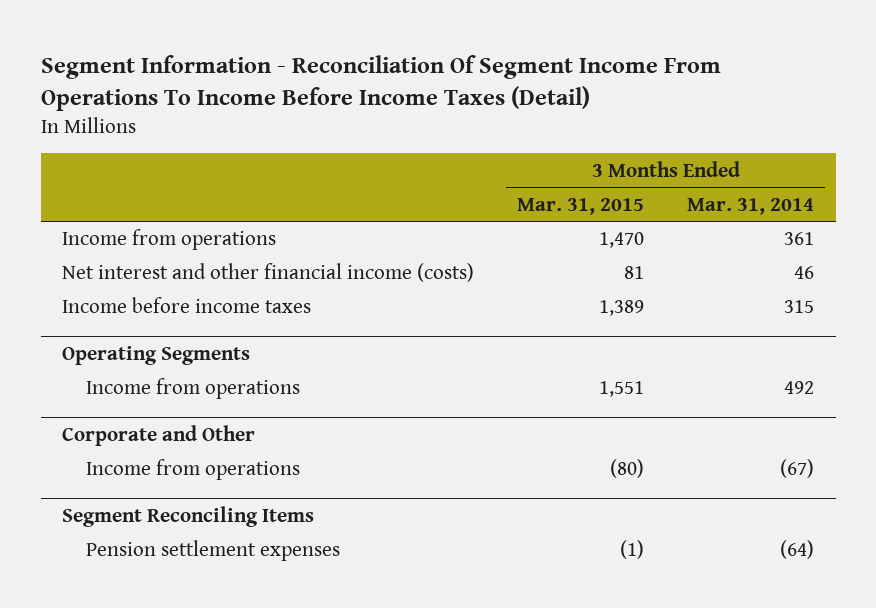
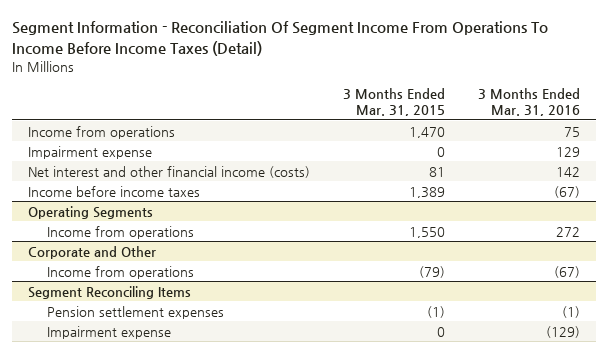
[687,197,815,215] Mar. 31, 2014 -> none
none -> [477,88,580,117] 3 Months Ended Mar. 31, 2016
none -> [28,145,153,159] Impairment expense
[599,381,645,398] 1,551 -> [409,226,446,238] 1,550
[610,459,645,479] (80) -> [419,265,446,278] (79)
none -> [46,325,171,339] Impairment expense

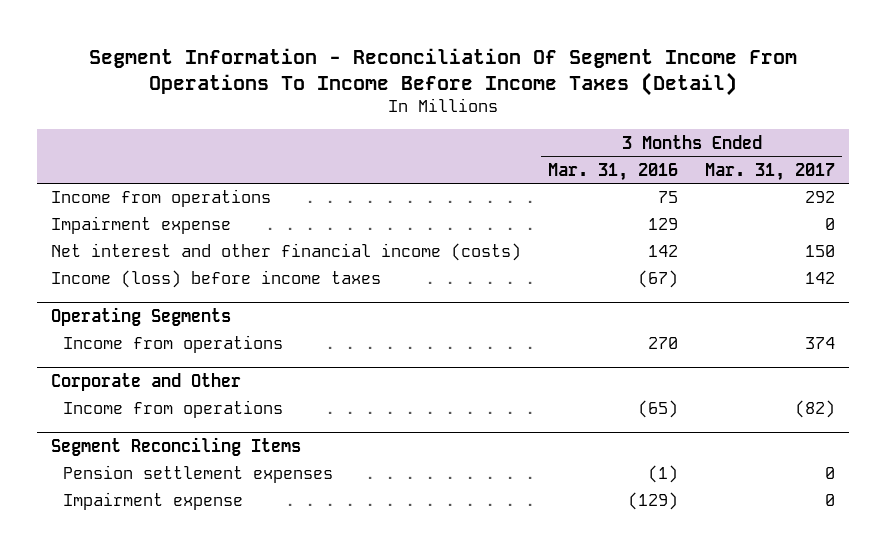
[343,88,446,117] 3 Months Ended Mar. 31, 2015 -> none
none -> [705,162,836,181] Mar. 31, 2017
[28,185,201,197] Income before income taxes -> [50,270,381,289] Income (loss) before income taxes
[555,226,580,237] 272 -> [648,337,679,350] 270
[553,265,580,278] (67) -> [638,400,679,419] (65)

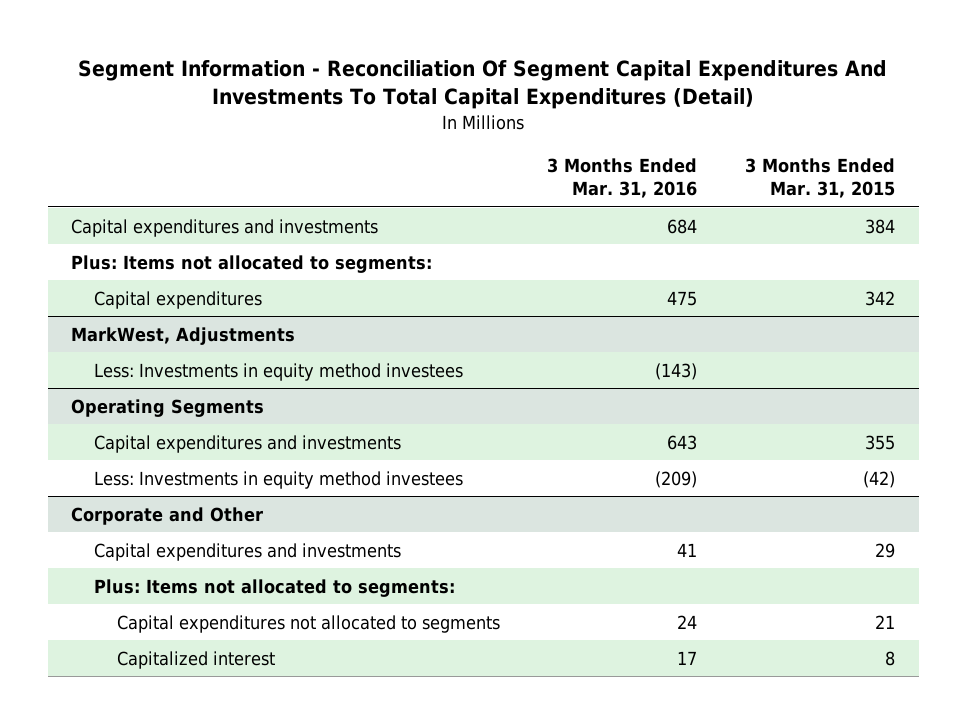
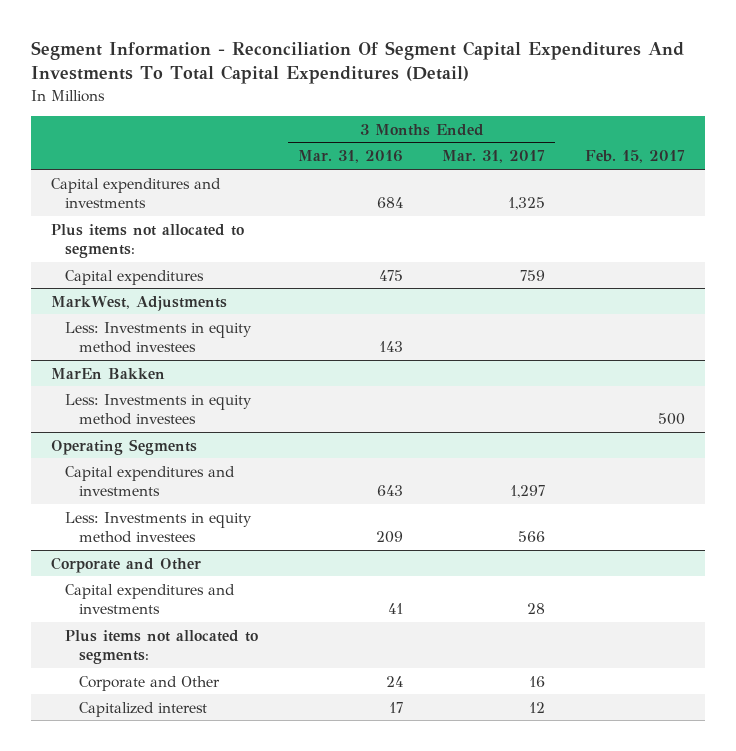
[744,157,895,199] 3 Months Ended Mar. 31, 2015 -> none
none -> [442,150,546,164] Mar. 31, 2017
none -> [585,150,686,164] Feb. 15, 2017
[71,254,433,273] Plus: Items not allocated to segments: -> [50,223,244,259] Plus items not allocated to segments:
[655,362,698,380] (143) -> [378,341,403,353] 143
none -> [50,367,165,379] MarEn Bakken
none -> [64,393,252,426] Less: Investments in equity method investees
[655,470,698,488] (209) -> [375,531,403,544] 209
[94,578,456,597] Plus: Items not allocated to segments: -> [64,629,258,665] Plus items not allocated to segments:
[116,614,500,633] Capital expenditures not allocated to segments -> [78,675,220,691] Corporate and Other

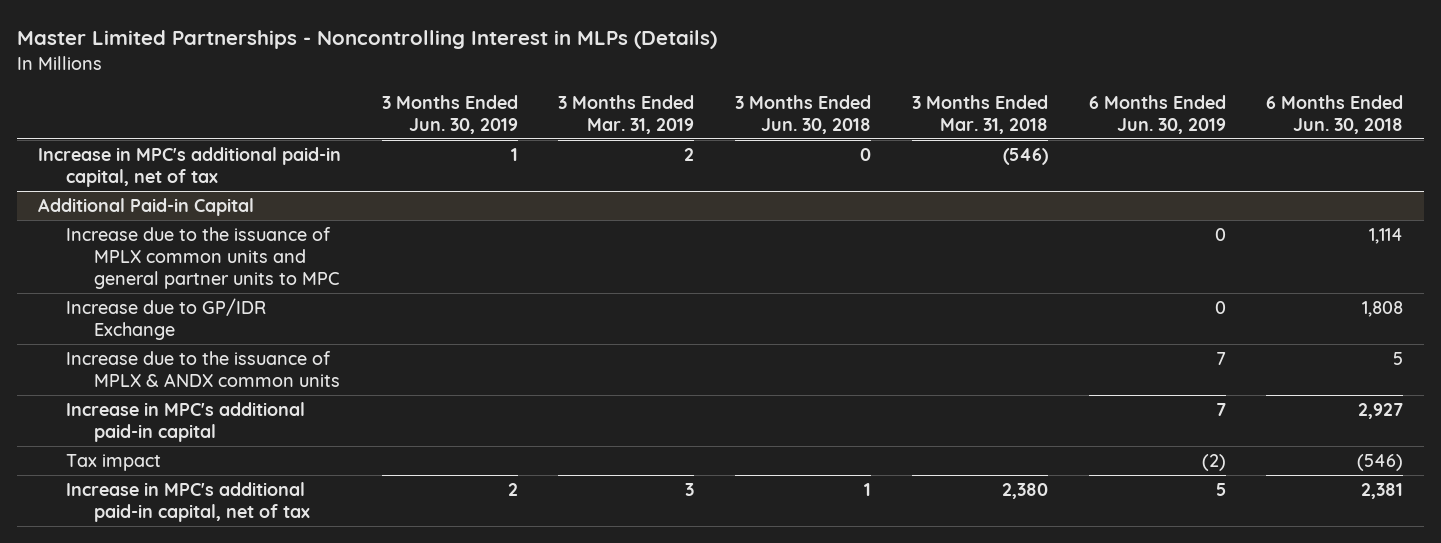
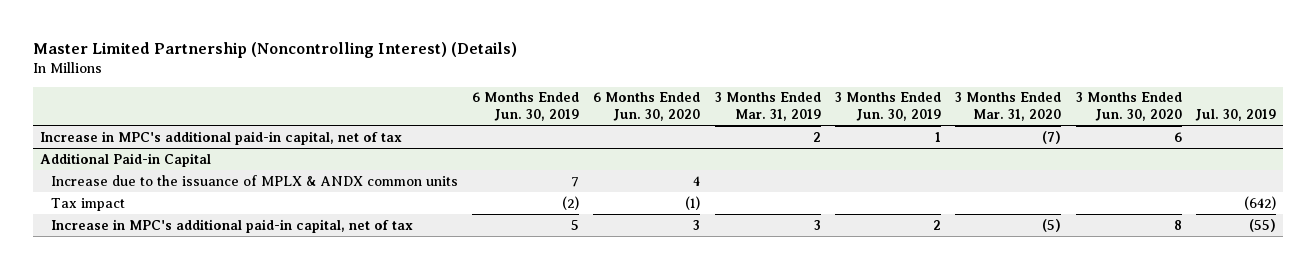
[17,30,718,50] Master Limited Partnerships - Noncontrolling Interest in MLPs (Details) -> [32,42,517,59] Master Limited Partnership (Noncontrolling Interest) (Details)
[735,94,872,134] 3 Months Ended Jun. 30, 2018 -> none
[911,94,1048,134] 3 Months Ended Mar. 31, 2018 -> none
[1266,94,1404,134] 6 Months Ended Jun. 30, 2018 -> none
none -> [593,92,701,121] 6 Months Ended Jun. 30, 2020
none -> [955,92,1062,121] 3 Months Ended Mar. 31, 2020
none -> [1075,92,1182,121] 3 Months Ended Jun. 30, 2020
none -> [1194,108,1276,121] Jul. 30, 2019
[65,226,339,289] Increase due to the issuance of MPLX common units and general partner units to MPC -> none
[65,297,266,340] Increase due to GP/IDR Exchange -> none
[65,401,305,442] Increase in MPC's additional paid-in capital -> none

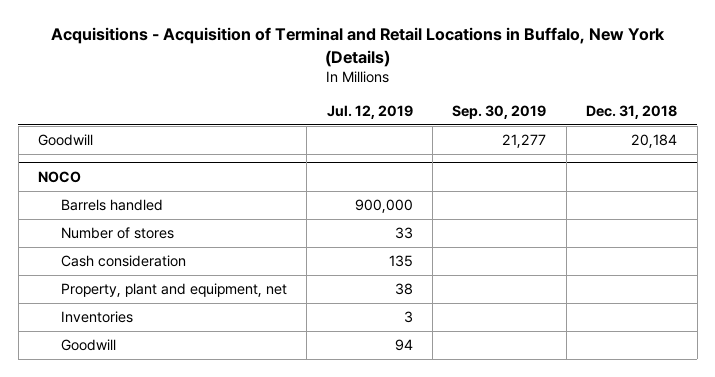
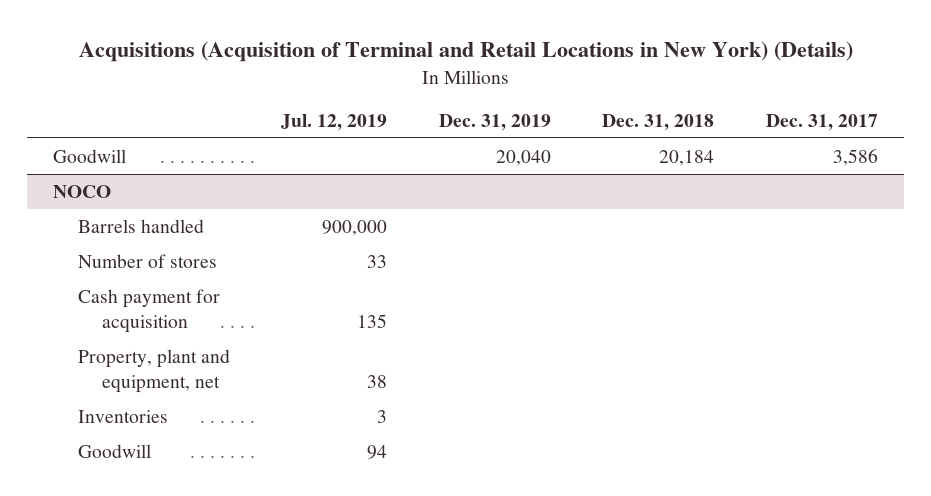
[50,27,665,67] Acquisitions - Acquisition of Terminal and Retail Locations in Buffalo, New York (Details) -> [78,41,853,63] Acquisitions (Acquisition of Terminal and Retail Locations in New York) (Details)
[452,104,547,119] Sep. 30, 2019 -> none
none -> [438,113,551,131] Dec. 31, 2019
none -> [765,113,878,131] Dec. 31, 2017
[60,255,186,268] Cash consideration -> [77,288,220,333] Cash payment for acquisition

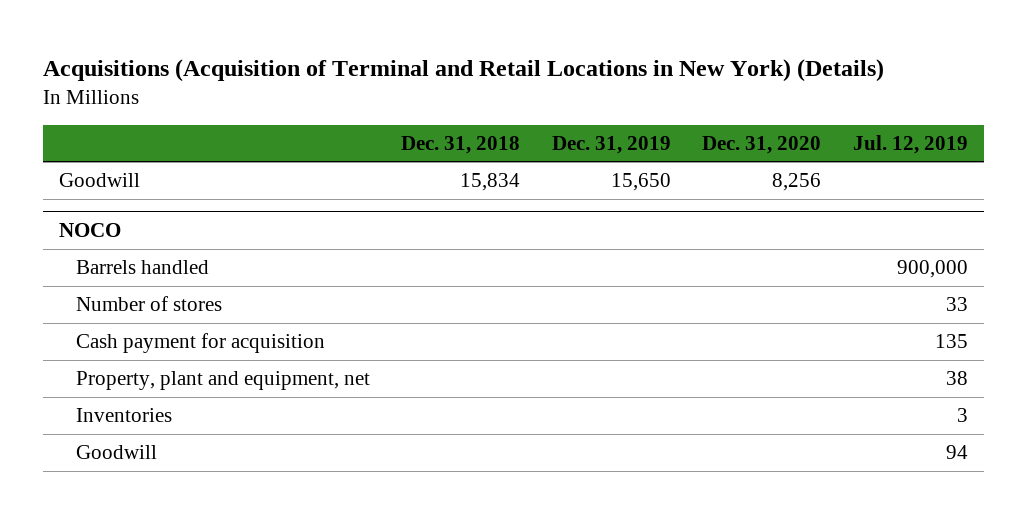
[765,113,878,131] Dec. 31, 2017 -> none
none -> [702,135,822,154] Dec. 31, 2020
[495,149,551,166] 20,040 -> [610,173,671,192] 15,650
[659,149,715,166] 20,184 -> [460,173,521,192] 15,834

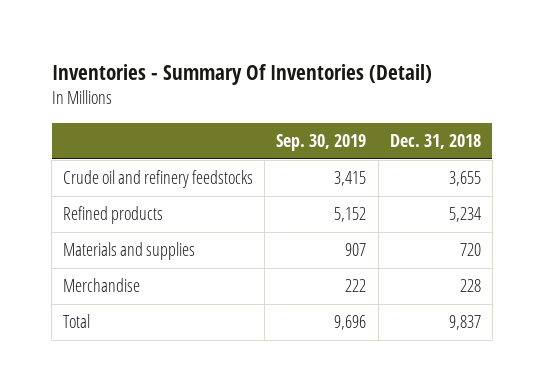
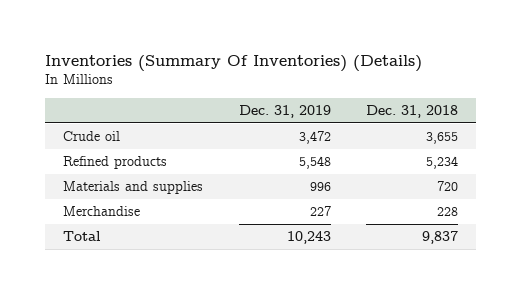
[51,63,432,85] Inventories - Summary Of Inventories (Detail) -> [45,55,423,73] Inventories (Summary Of Inventories) (Details)
[276,134,367,152] Sep. 30, 2019 -> none
none -> [238,104,331,118] Dec. 31, 2019
[63,170,254,189] Crude oil and refinery feedstocks -> [62,131,120,142] Crude oil

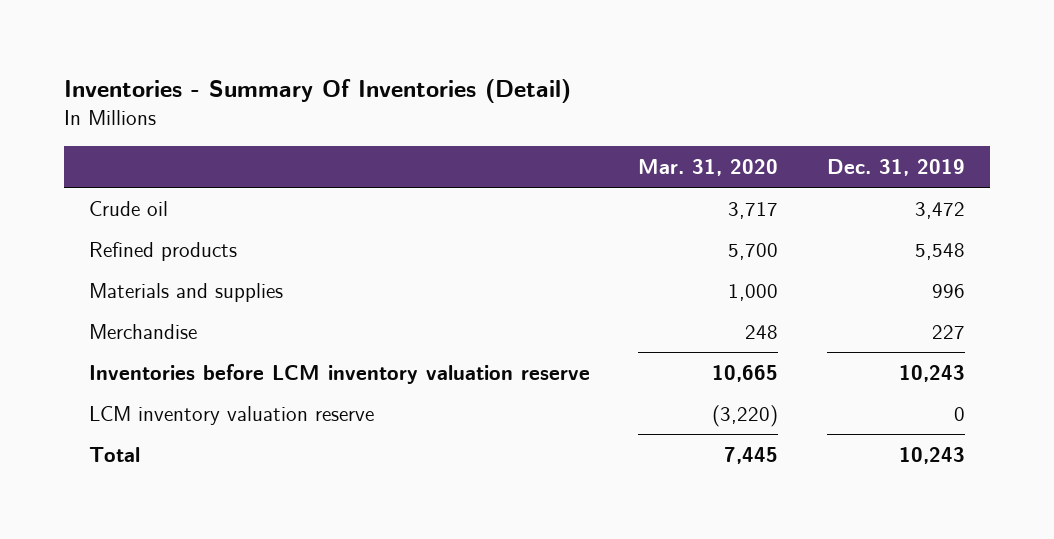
[45,55,423,73] Inventories (Summary Of Inventories) (Details) -> [64,78,572,103] Inventories - Summary Of Inventories (Detail)
[366,104,459,118] Dec. 31, 2018 -> none
none -> [638,159,779,177] Mar. 31, 2020
none -> [88,363,590,384] Inventories before LCM inventory valuation reserve
none -> [88,405,374,425] LCM inventory valuation reserve

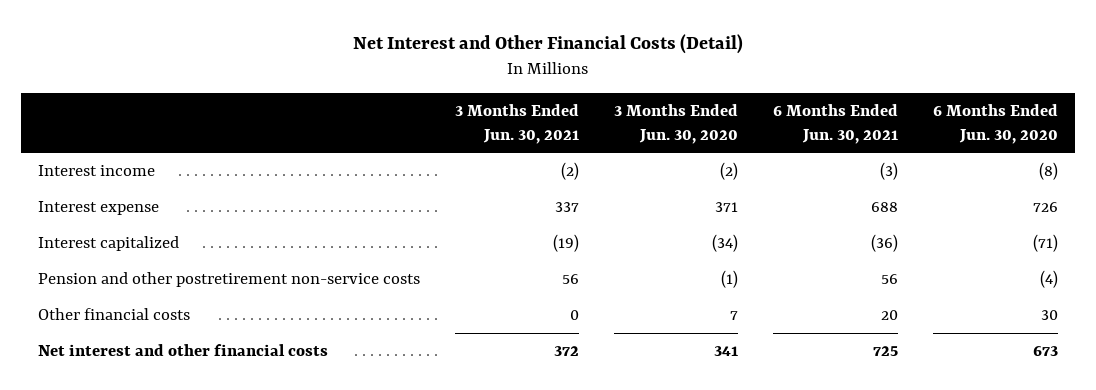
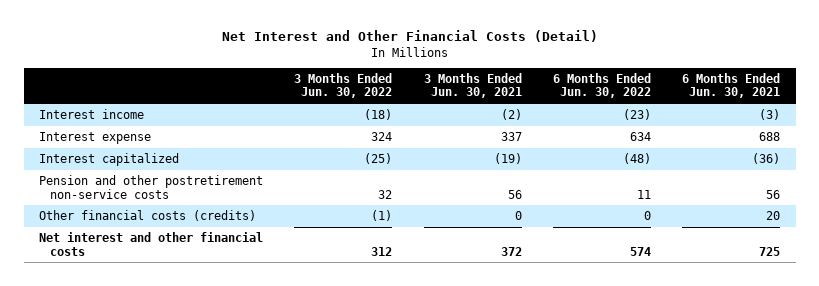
[614,104,739,144] 3 Months Ended Jun. 30, 2020 -> none
[932,104,1058,144] 6 Months Ended Jun. 30, 2020 -> none
none -> [294,72,393,99] 3 Months Ended Jun. 30, 2022
none -> [552,72,651,99] 6 Months Ended Jun. 30, 2022
[38,308,191,321] Other financial costs -> [39,209,257,221] Other financial costs (credits)

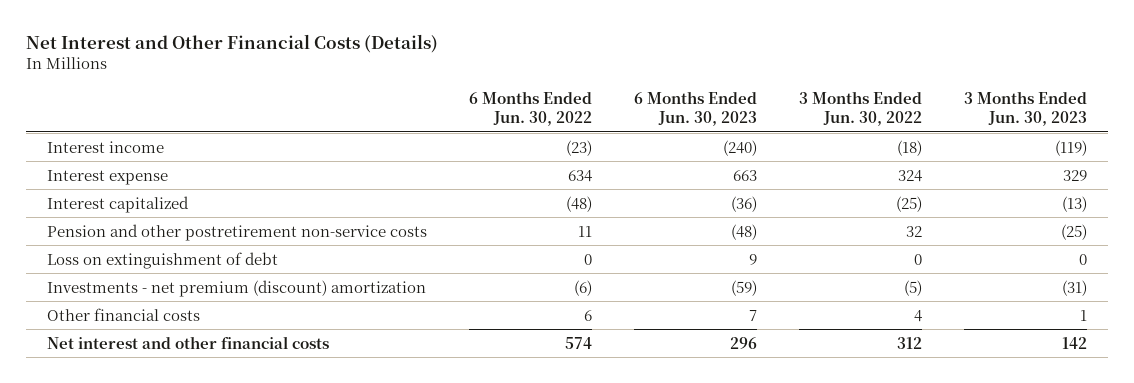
[221,30,598,43] Net Interest and Other Financial Costs (Detail) -> [26,34,439,54] Net Interest and Other Financial Costs (Details)
[423,72,522,99] 3 Months Ended Jun. 30, 2021 -> none
[681,72,780,99] 6 Months Ended Jun. 30, 2021 -> none
none -> [634,91,758,127] 6 Months Ended Jun. 30, 2023
none -> [964,91,1088,127] 3 Months Ended Jun. 30, 2023
none -> [47,251,279,269] Loss on extinguishment of debt
none -> [47,279,427,297] Investments - net premium (discount) amortization
[39,209,257,221] Other financial costs (credits) -> [47,307,201,321] Other financial costs
[371,209,393,221] (1) -> [914,309,923,322] 4
[643,210,651,220] 0 -> [584,309,593,321] 6

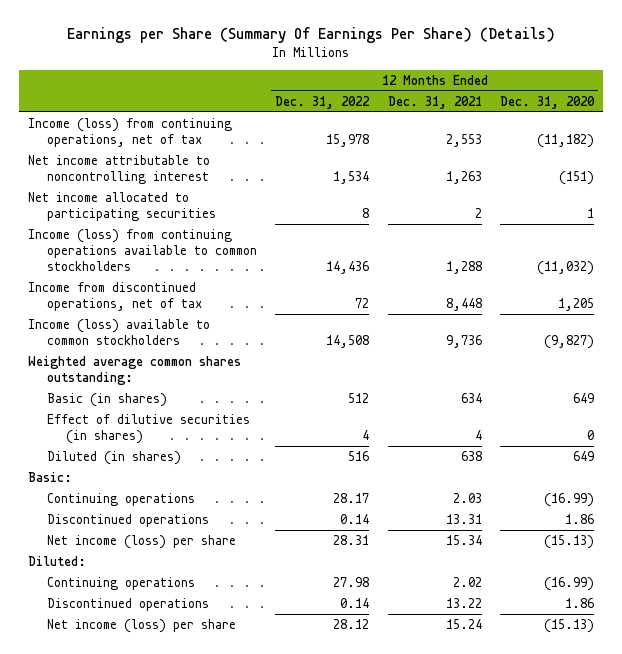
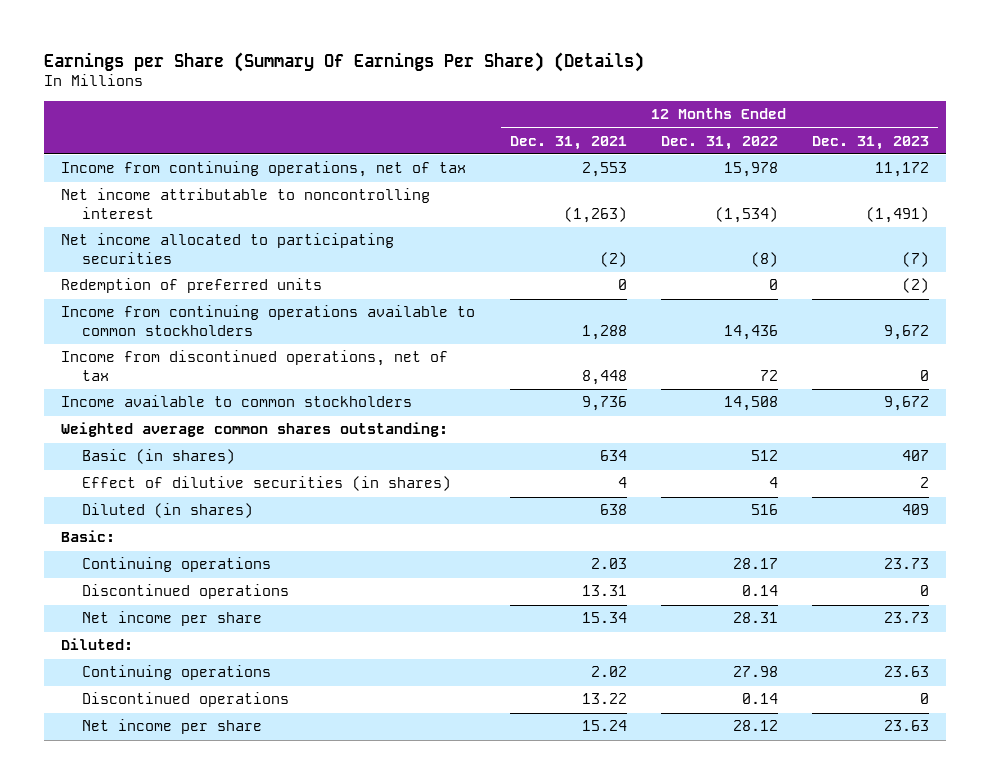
[499,95,595,109] Dec. 31, 2020 -> none
none -> [812,135,930,150] Dec. 31, 2023
[28,117,233,148] Income (loss) from continuing operations, net of tax -> [61,161,467,178] Income from continuing operations, net of tax
[333,171,370,185] 1,534 -> [714,207,778,224] (1,534)
[445,171,482,185] 1,263 -> [563,207,627,224] (1,263)
[362,208,370,219] 8 -> [750,252,778,268] (8)
[474,208,482,219] 2 -> [599,252,627,268] (2)
none -> [61,278,323,294] Redemption of preferred units
[28,228,258,272] Income (loss) from continuing operations available to common stockholders -> [61,305,476,337] Income from continuing operations available to common stockholders
[28,318,211,346] Income (loss) available to common stockholders -> [61,395,413,408] Income available to common stockholders
[47,534,237,549] Net income (loss) per share -> [82,611,263,627] Net income per share
[47,618,237,633] Net income (loss) per share -> [82,719,263,735] Net income per share

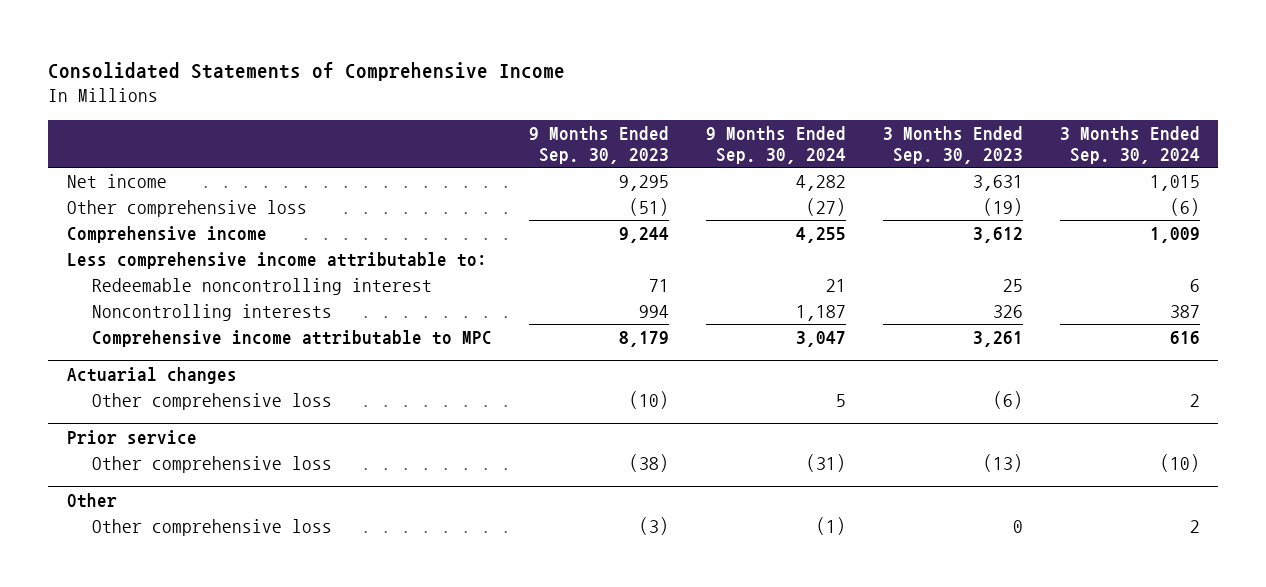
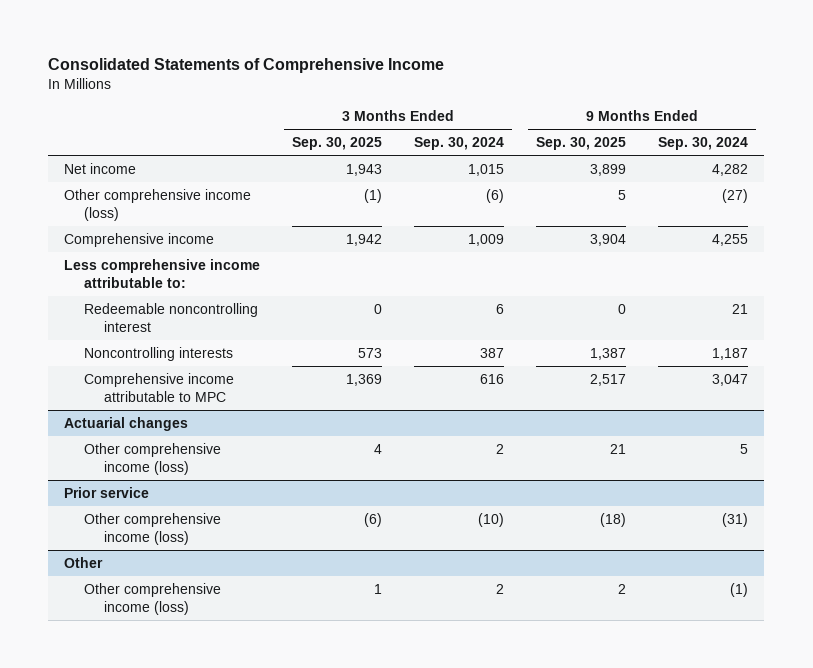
[529,125,670,165] 9 Months Ended Sep. 30, 2023 -> none
[882,125,1023,165] 3 Months Ended Sep. 30, 2023 -> none
none -> [292,137,383,151] Sep. 30, 2025
none -> [536,137,627,151] Sep. 30, 2025
[66,200,307,218] Other comprehensive loss -> [64,188,252,221] Other comprehensive income (loss)
[92,393,333,411] Other comprehensive loss -> [84,442,222,475] Other comprehensive income (loss)
[92,456,333,474] Other comprehensive loss -> [84,512,222,545] Other comprehensive income (loss)
[92,519,333,537] Other comprehensive loss -> [84,582,222,615] Other comprehensive income (loss)

